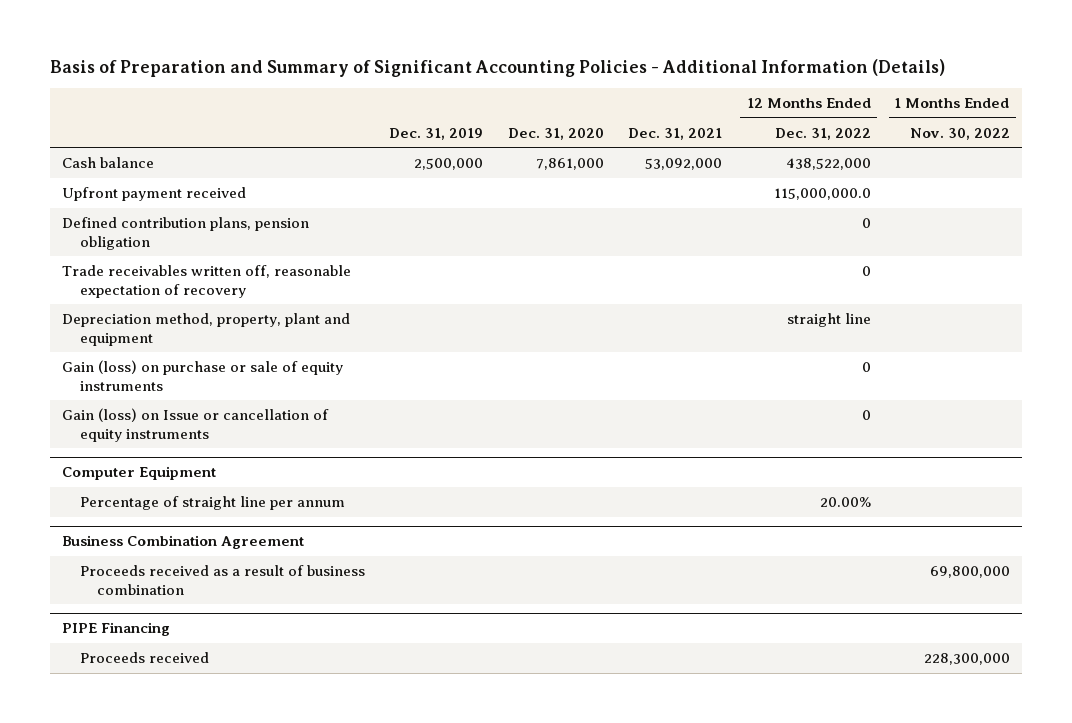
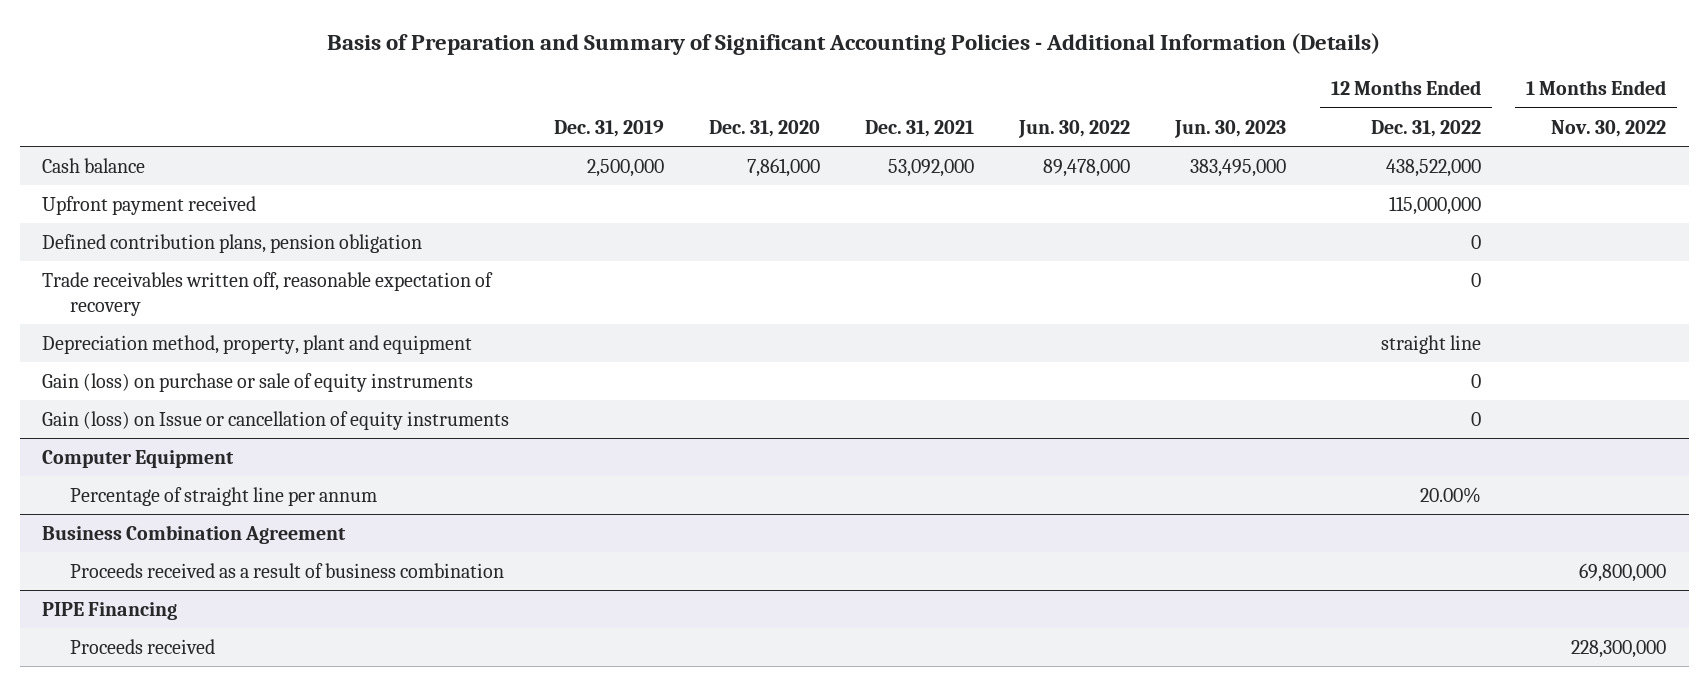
none -> [1018,119,1131,138] Jun. 30, 2022
none -> [1174,119,1287,138] Jun. 30, 2023
[773,187,871,200] 115,000,000.0 -> [1389,195,1482,215] 115,000,000

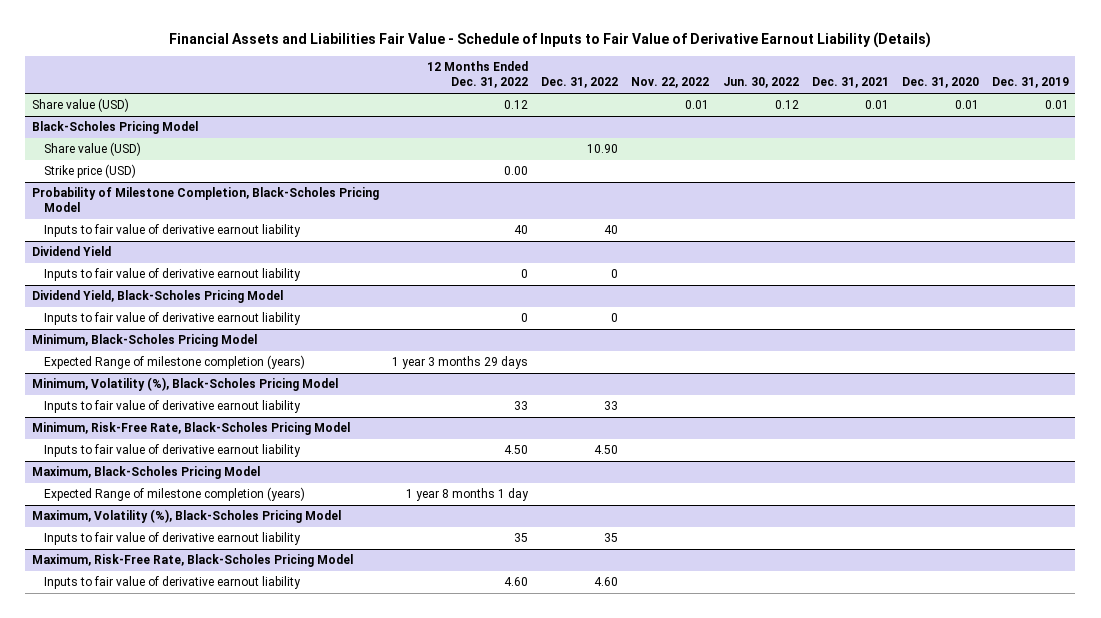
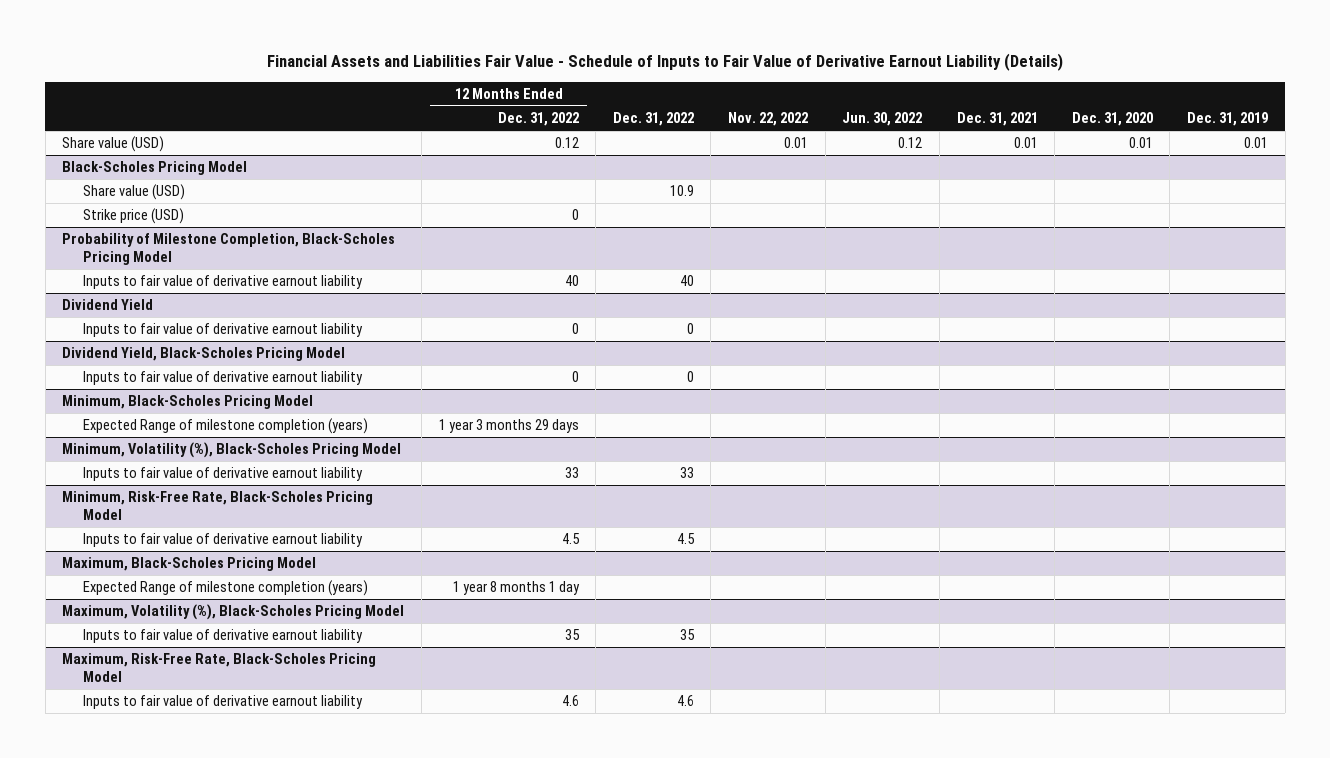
[587,144,619,154] 10.90 -> [669,185,694,197] 10.9
[504,166,529,176] 0.00 -> [571,209,579,221] 0
[504,445,529,455] 4.50 -> [561,533,580,545] 4.5
[594,445,619,455] 4.50 -> [676,533,695,545] 4.5
[504,577,529,587] 4.60 -> [561,695,579,707] 4.6
[594,577,619,587] 4.60 -> [676,695,694,707] 4.6

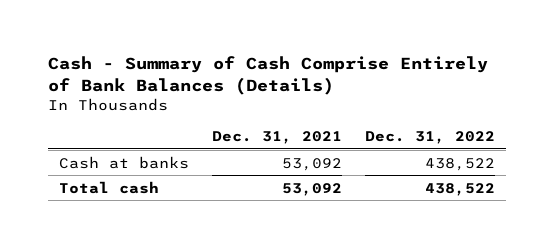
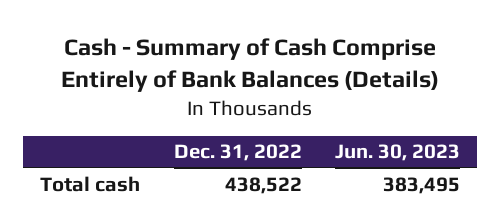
[211,131,342,145] Dec. 31, 2021 -> none
none -> [335,144,461,162] Jun. 30, 2023
[58,155,189,169] Cash at banks -> none

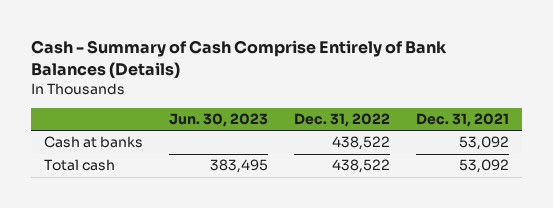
none -> [416,113,510,128] Dec. 31, 2021
none -> [44,136,144,149] Cash at banks

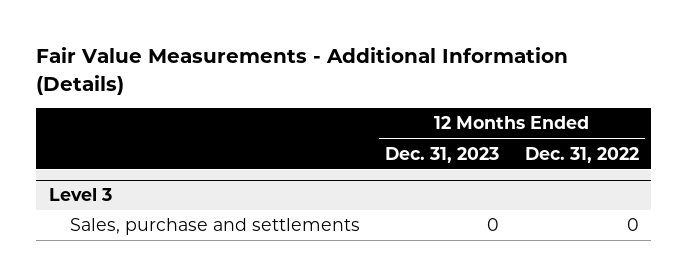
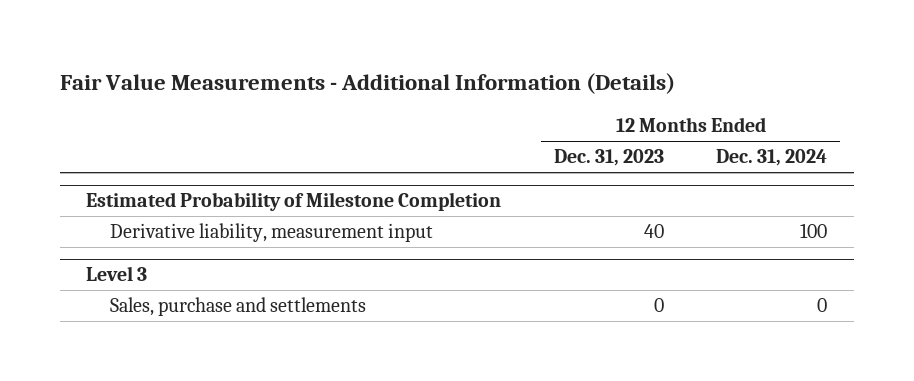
[524,146,639,163] Dec. 31, 2022 -> none
none -> [716,149,828,167] Dec. 31, 2024
none -> [86,192,502,212] Estimated Probability of Milestone Completion
none -> [109,223,433,243] Derivative liability, measurement input

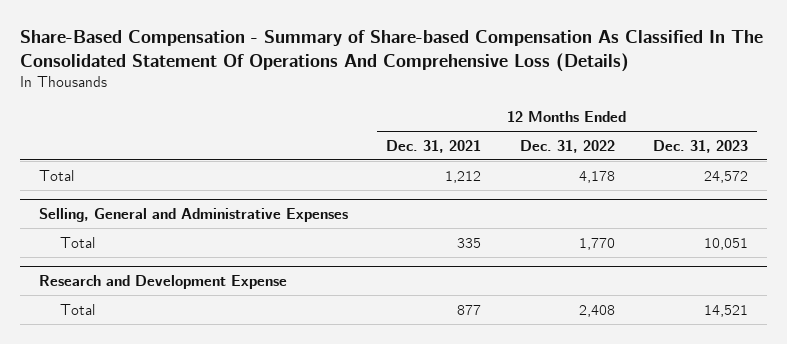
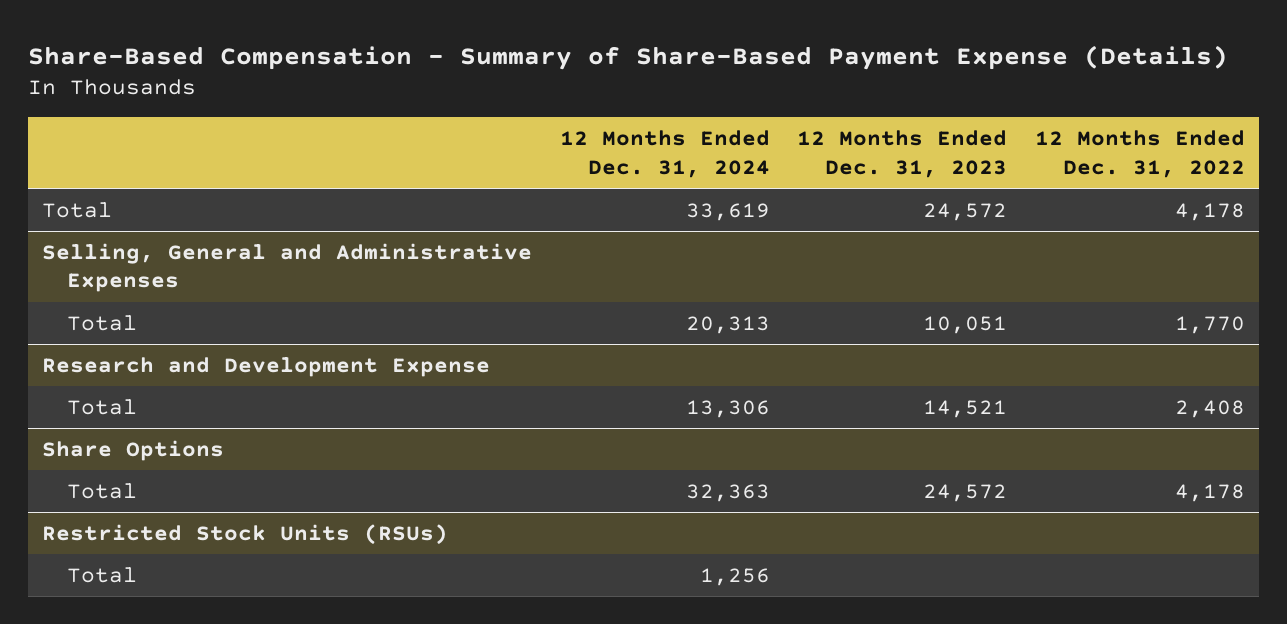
[19,30,763,72] Share-Based Compensation - Summary of Share-based Compensation As Classified In The Consolidated Statement Of Operations And Comprehensive Loss (Details) -> [27,44,1228,70] Share-Based Compensation - Summary of Share-Based Payment Expense (Details)
[386,139,482,153] Dec. 31, 2021 -> none
none -> [559,130,770,178] 12 Months Ended Dec. 31, 2024
none -> [41,439,224,461] Share Options
none -> [66,482,137,499] Total
none -> [41,523,448,545] Restricted Stock Units (RSUs)
none -> [66,566,137,583] Total

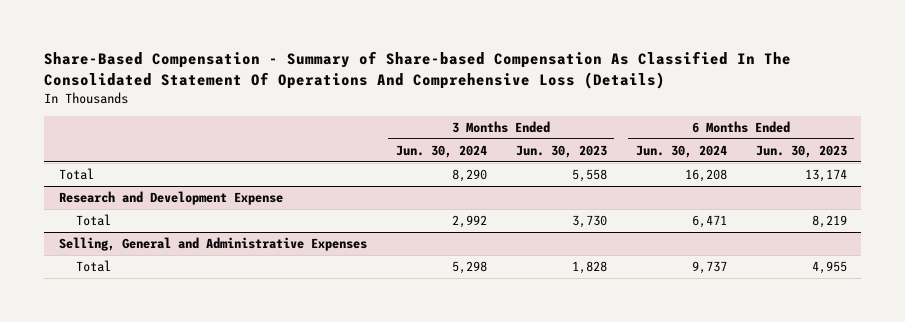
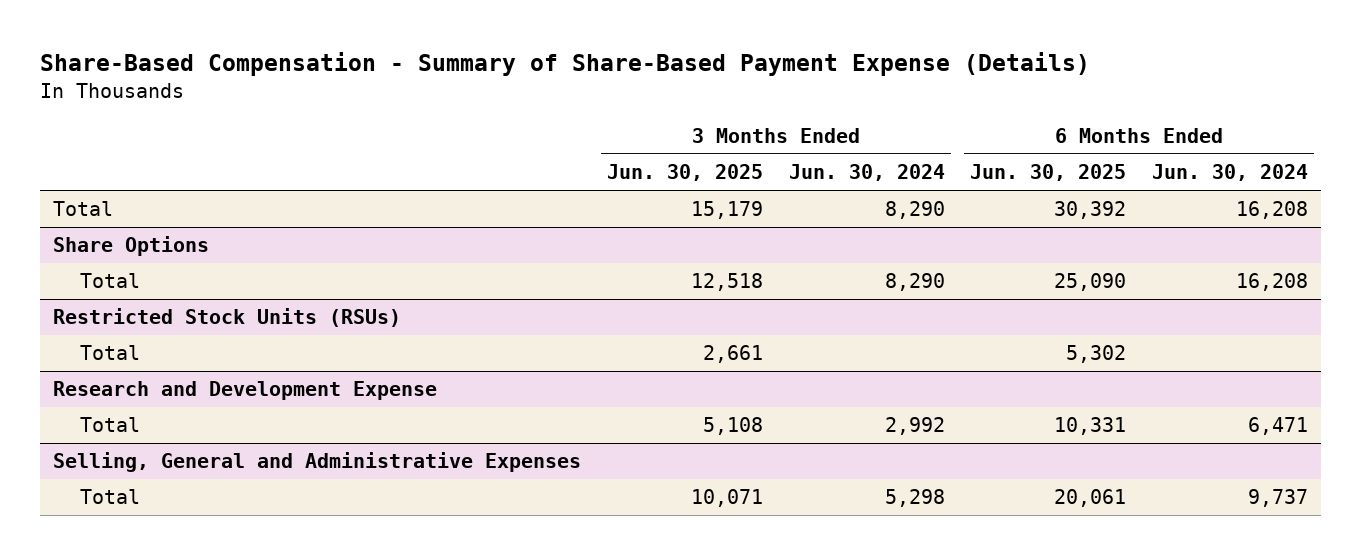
[44,51,792,89] Share-Based Compensation - Summary of Share-based Compensation As Classified In The Consolidated Statement Of Operations And Comprehensive Loss (Details) -> [40,52,1091,77] Share-Based Compensation - Summary of Share-Based Payment Expense (Details)
[515,144,607,158] Jun. 30, 2023 -> none
[755,144,847,158] Jun. 30, 2023 -> none
none -> [606,164,763,182] Jun. 30, 2025
none -> [970,164,1127,182] Jun. 30, 2025
none -> [53,236,210,257] Share Options
none -> [79,273,140,289] Total
none -> [53,308,402,328] Restricted Stock Units (RSUs)
none -> [79,345,140,361] Total

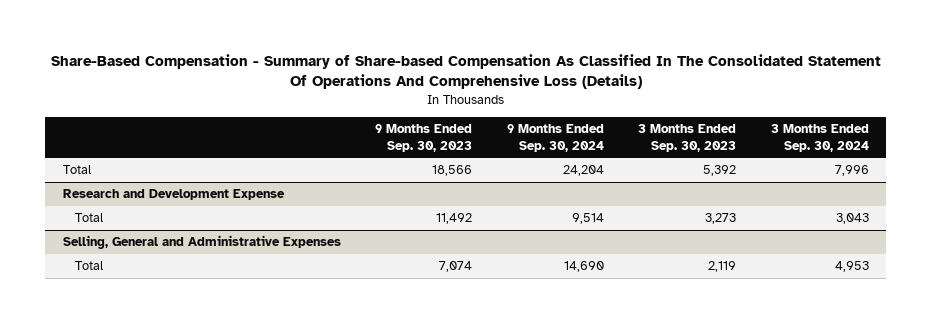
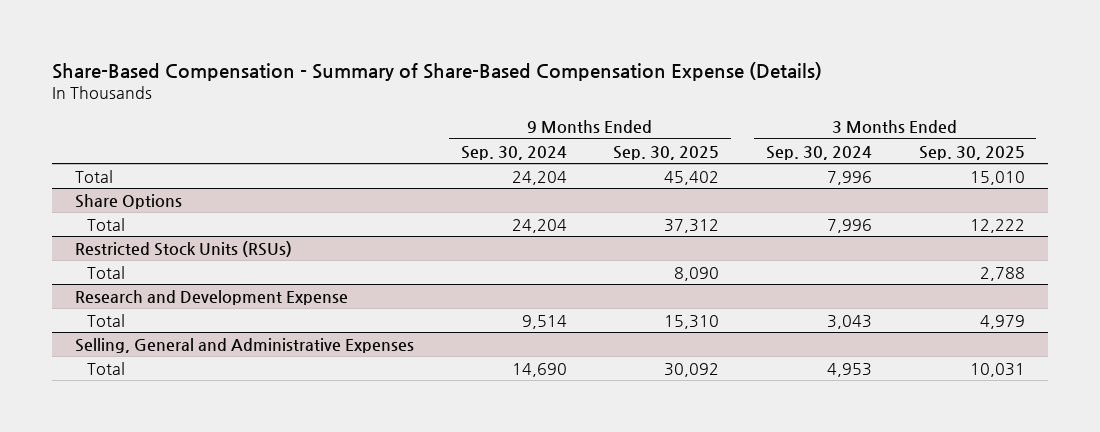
[50,53,881,90] Share-Based Compensation - Summary of Share-based Compensation As Classified In The Consolidated Statement Of Operations And Comprehensive Loss (Details) -> [51,61,822,81] Share-Based Compensation - Summary of Share-Based Compensation Expense (Details)
[375,124,473,152] 9 Months Ended Sep. 30, 2023 -> none
[638,124,737,152] 3 Months Ended Sep. 30, 2023 -> none
none -> [613,145,720,160] Sep. 30, 2025
none -> [918,145,1025,160] Sep. 30, 2025
none -> [75,193,183,209] Share Options
none -> [86,217,125,231] Total
none -> [75,240,293,257] Restricted Stock Units (RSUs)
none -> [86,265,125,279] Total

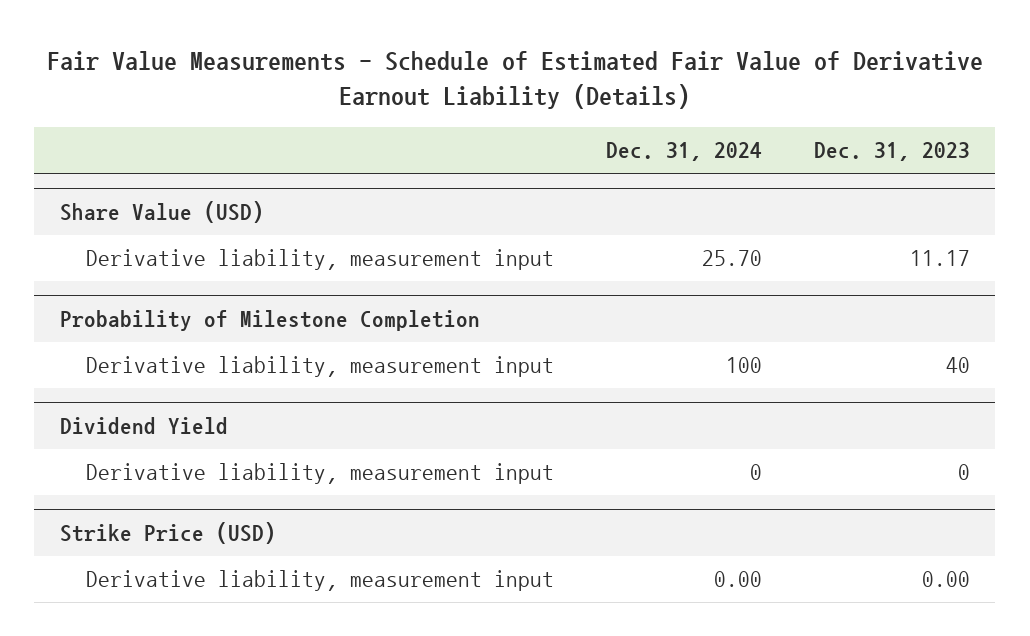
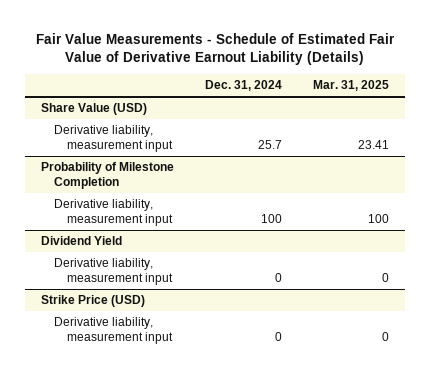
[813,142,970,162] Dec. 31, 2023 -> none
none -> [313,80,390,92] Mar. 31, 2025
[701,250,762,267] 25.70 -> [257,139,282,149] 25.7
[713,571,762,588] 0.00 -> [274,331,282,341] 0

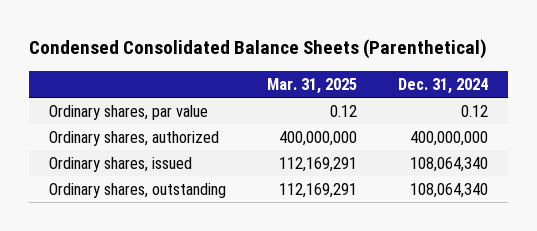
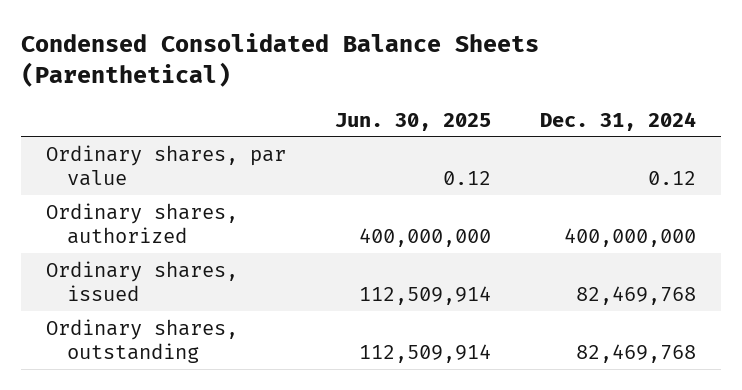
[266,77,357,94] Mar. 31, 2025 -> none
none -> [335,113,492,132] Jun. 30, 2025
[409,157,488,173] 108,064,340 -> [576,286,697,306] 82,469,768
[409,183,488,199] 108,064,340 -> [576,344,697,364] 82,469,768

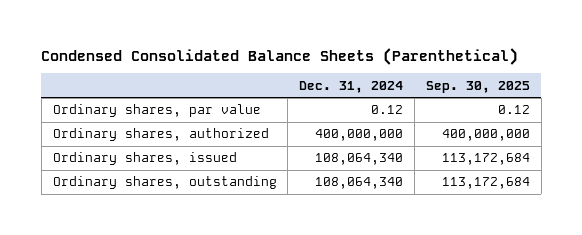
[335,113,492,132] Jun. 30, 2025 -> none
none -> [425,80,530,93] Sep. 30, 2025
[576,286,697,306] 82,469,768 -> [315,153,404,166] 108,064,340
[576,344,697,364] 82,469,768 -> [315,177,404,190] 108,064,340

